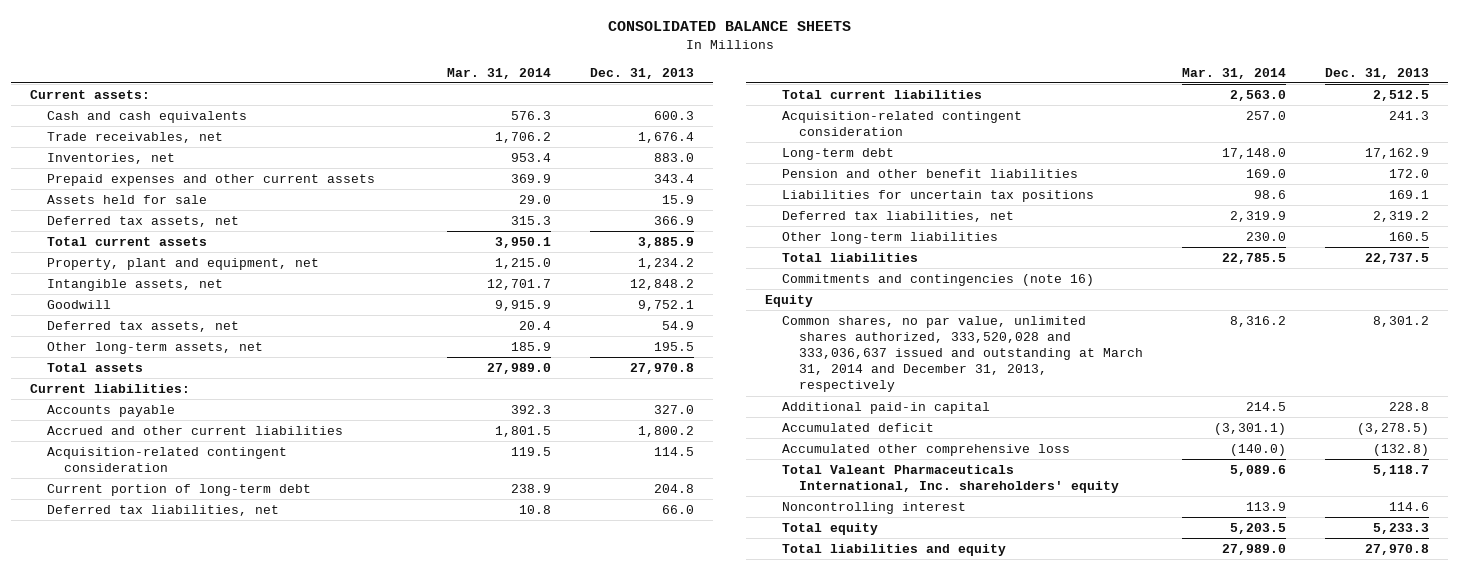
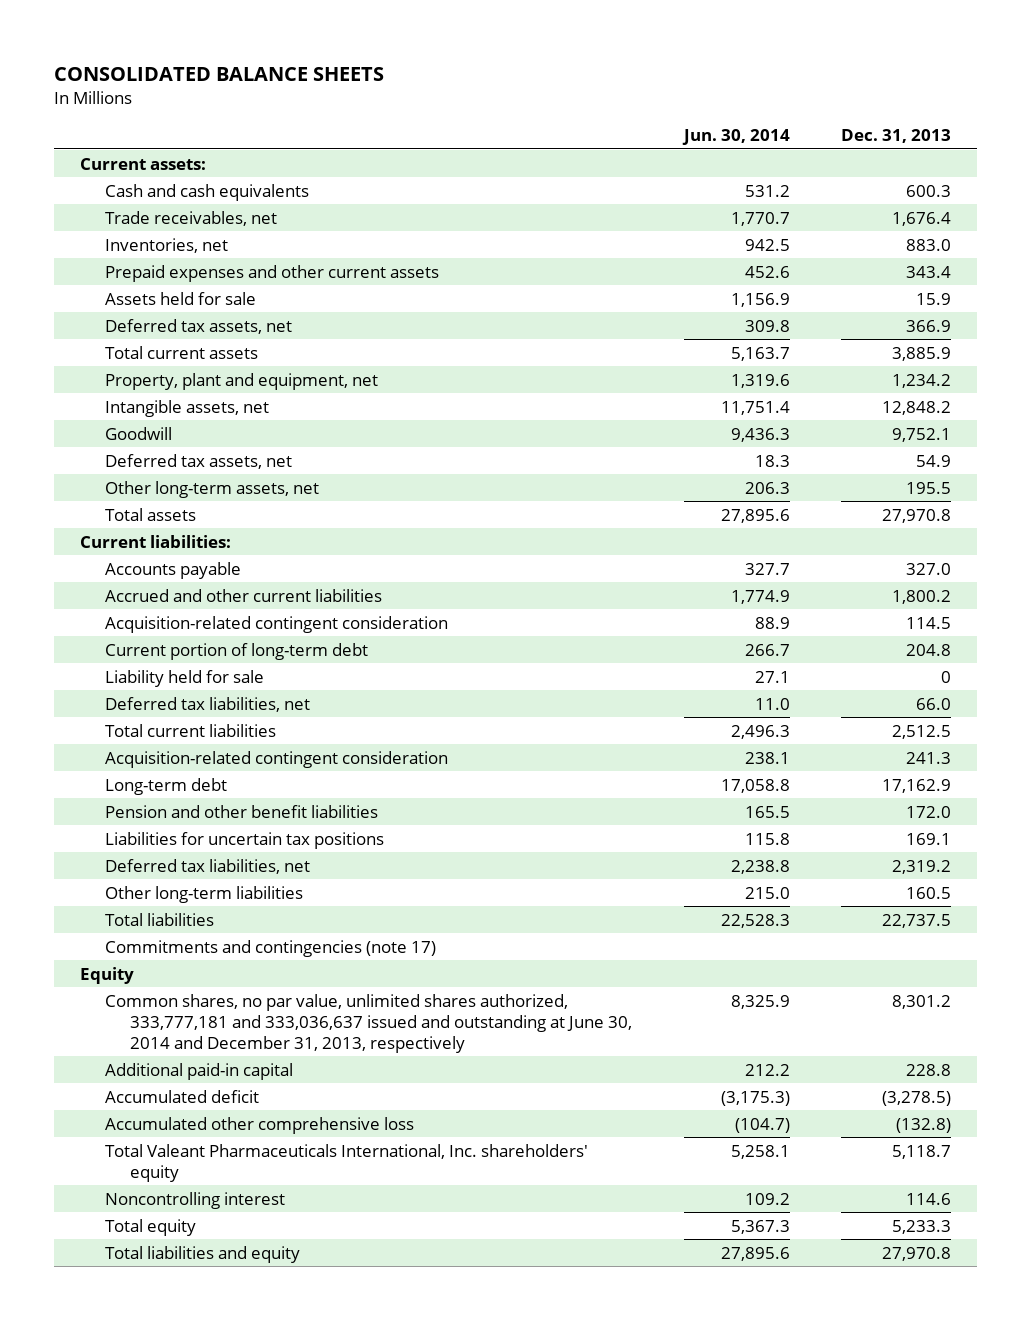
[447,67,552,79] Mar. 31, 2014 -> none
none -> [681,129,790,146] Jun. 30, 2014
none -> [105,669,265,687] Liability held for sale
[782,273,1095,286] Commitments and contingencies (note 16) -> [105,939,437,957] Commitments and contingencies (note 17)
[782,315,1144,393] Common shares, no par value, unlimited shares authorized, 333,520,028 and 333,036,637 issued and outstanding at March 31, 2014 and December 31, 2013, respectively -> [105,993,633,1053] Common shares, no par value, unlimited shares authorized, 333,777,181 and 333,036,637 issued and outstanding at June 30, 2014 and December 31, 2013, respectively

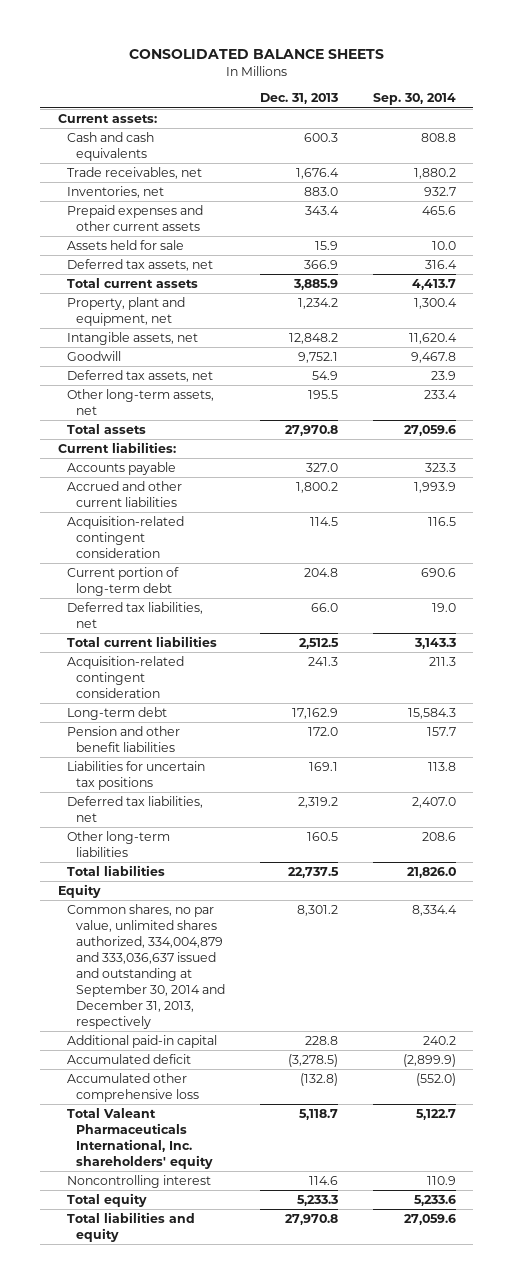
[681,129,790,146] Jun. 30, 2014 -> none
none -> [372,93,456,106] Sep. 30, 2014
[105,669,265,687] Liability held for sale -> none
[105,939,437,957] Commitments and contingencies (note 17) -> none
[105,993,633,1053] Common shares, no par value, unlimited shares authorized, 333,777,181 and 333,036,637 issued and outstanding at June 30, 2014 and December 31, 2013, respectively -> [66,903,225,1030] Common shares, no par value, unlimited shares authorized, 334,004,879 and 333,036,637 issued and outstanding at September 30, 2014 and December 31, 2013, respectively

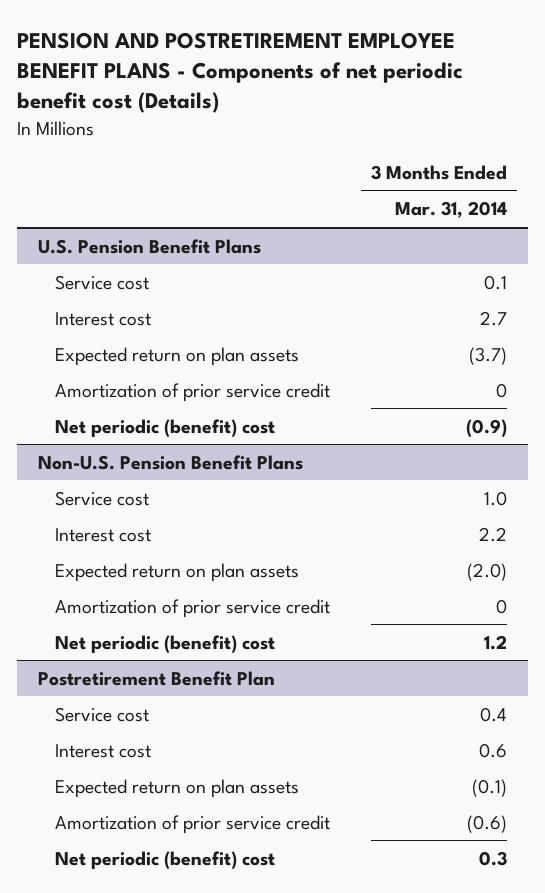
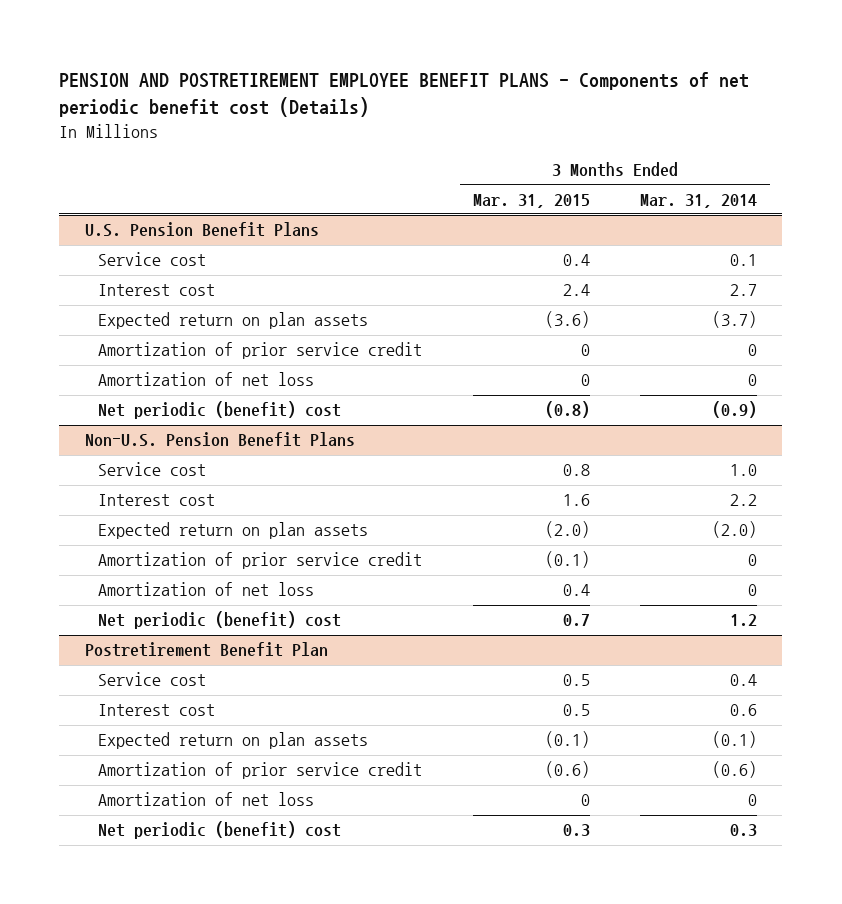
none -> [472,193,590,208] Mar. 31, 2015
none -> [98,372,315,387] Amortization of net loss
none -> [98,582,315,597] Amortization of net loss
none -> [98,792,315,807] Amortization of net loss

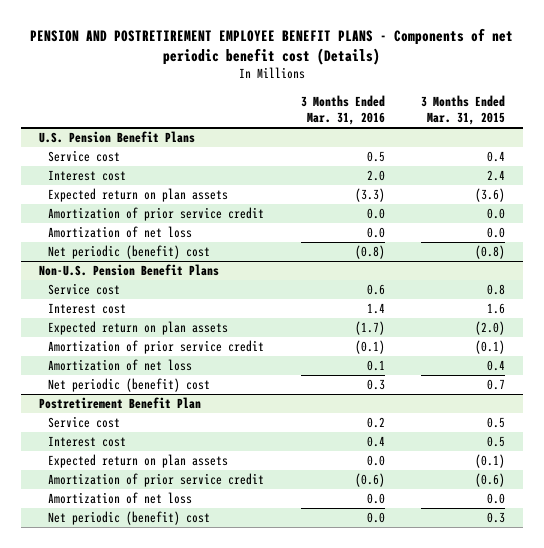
[640,193,758,208] Mar. 31, 2014 -> none
none -> [300,94,385,125] 3 Months Ended Mar. 31, 2016
[580,344,590,357] 0 -> [487,208,506,220] 0.0
[580,374,590,387] 0 -> [487,227,506,239] 0.0
[580,794,590,807] 0 -> [487,493,506,505] 0.0

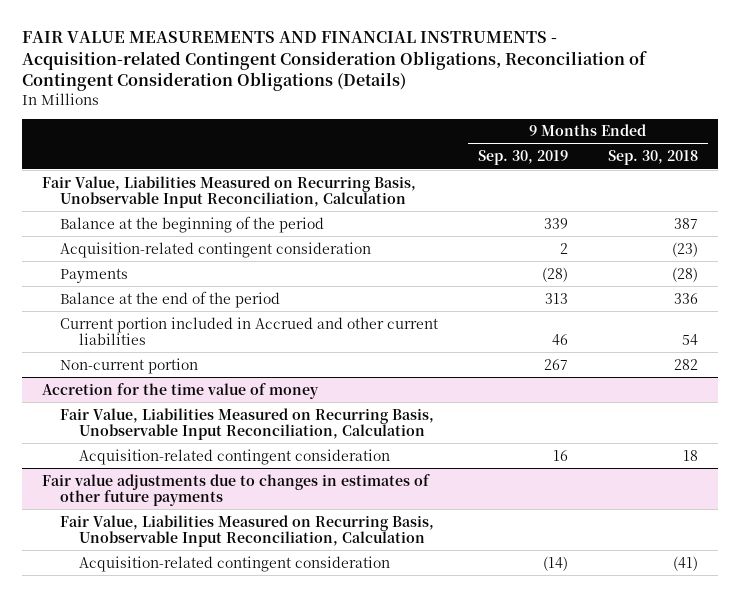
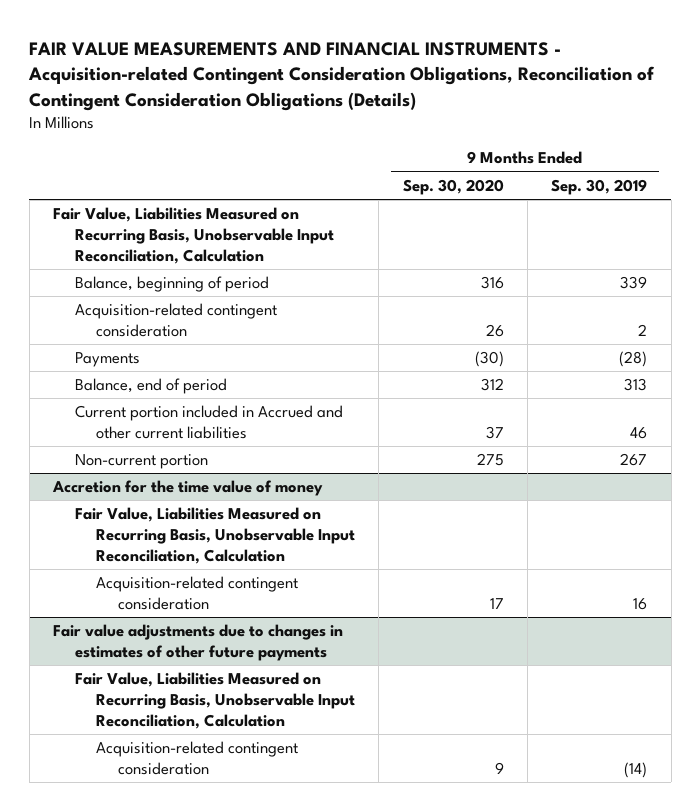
[608,150,699,166] Sep. 30, 2018 -> none
none -> [402,178,504,195] Sep. 30, 2020
[60,215,325,233] Balance at the beginning of the period -> [74,276,269,293] Balance, beginning of period
[60,290,281,308] Balance at the end of the period -> [74,378,227,395] Balance, end of period

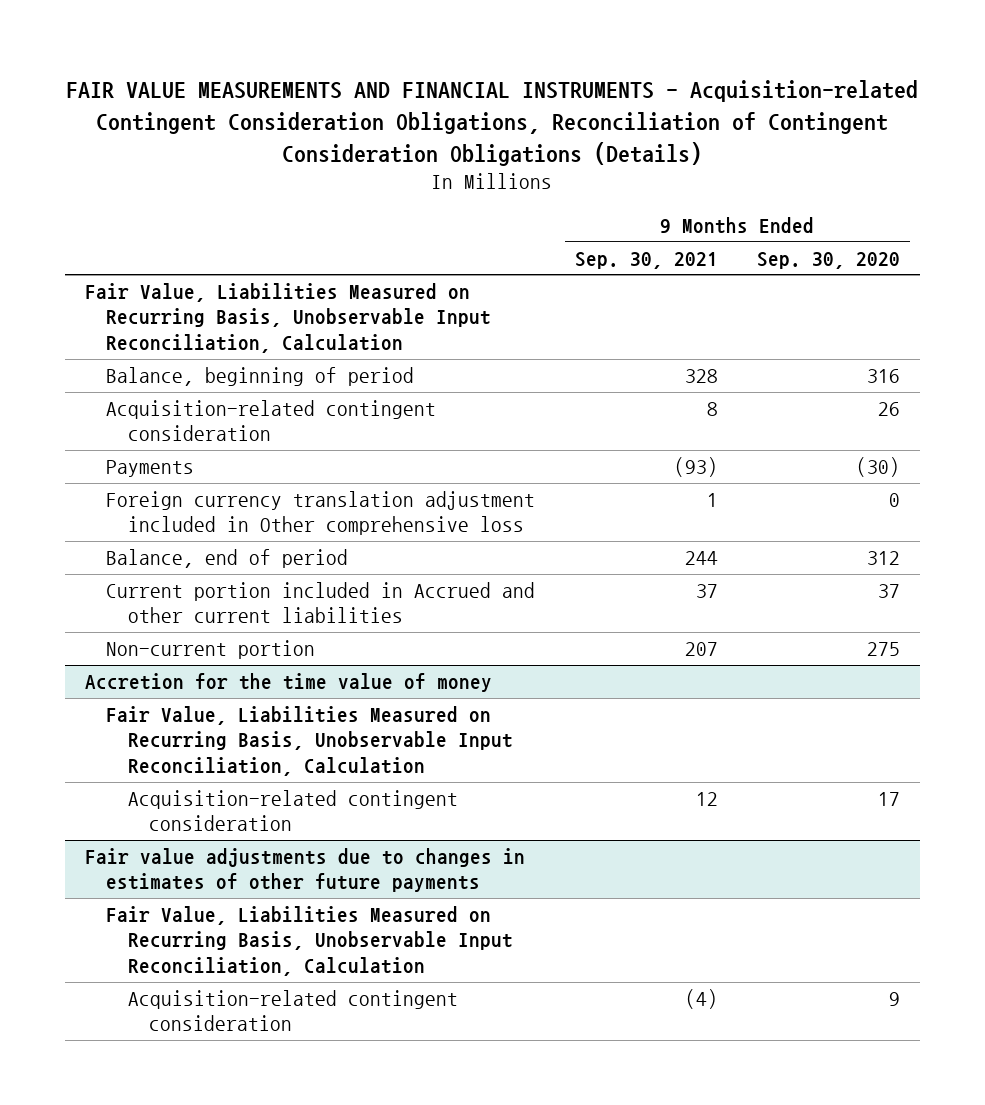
[551,178,648,195] Sep. 30, 2019 -> none
none -> [574,251,718,269] Sep. 30, 2021
none -> [106,490,536,536] Foreign currency translation adjustment included in Other comprehensive loss

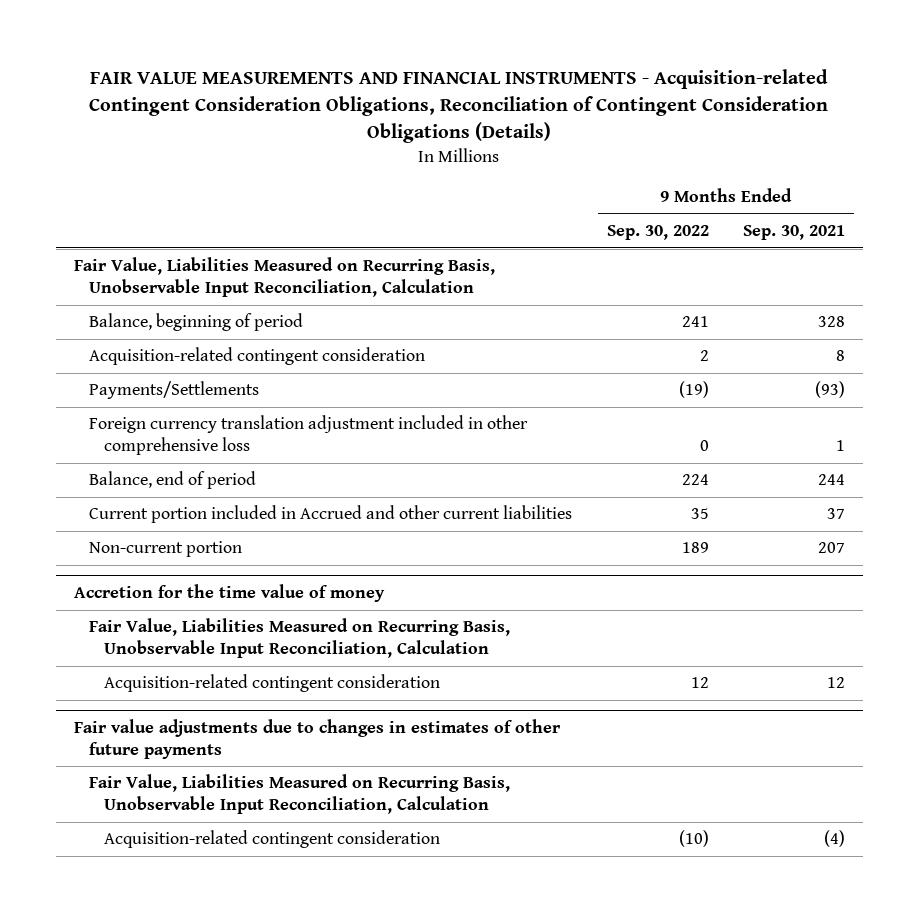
[757,251,901,269] Sep. 30, 2020 -> none
none -> [606,225,709,241] Sep. 30, 2022
[106,459,195,477] Payments -> [88,381,259,400] Payments/Settlements
[106,490,536,536] Foreign currency translation adjustment included in Other comprehensive loss -> [88,415,528,455] Foreign currency translation adjustment included in other comprehensive loss

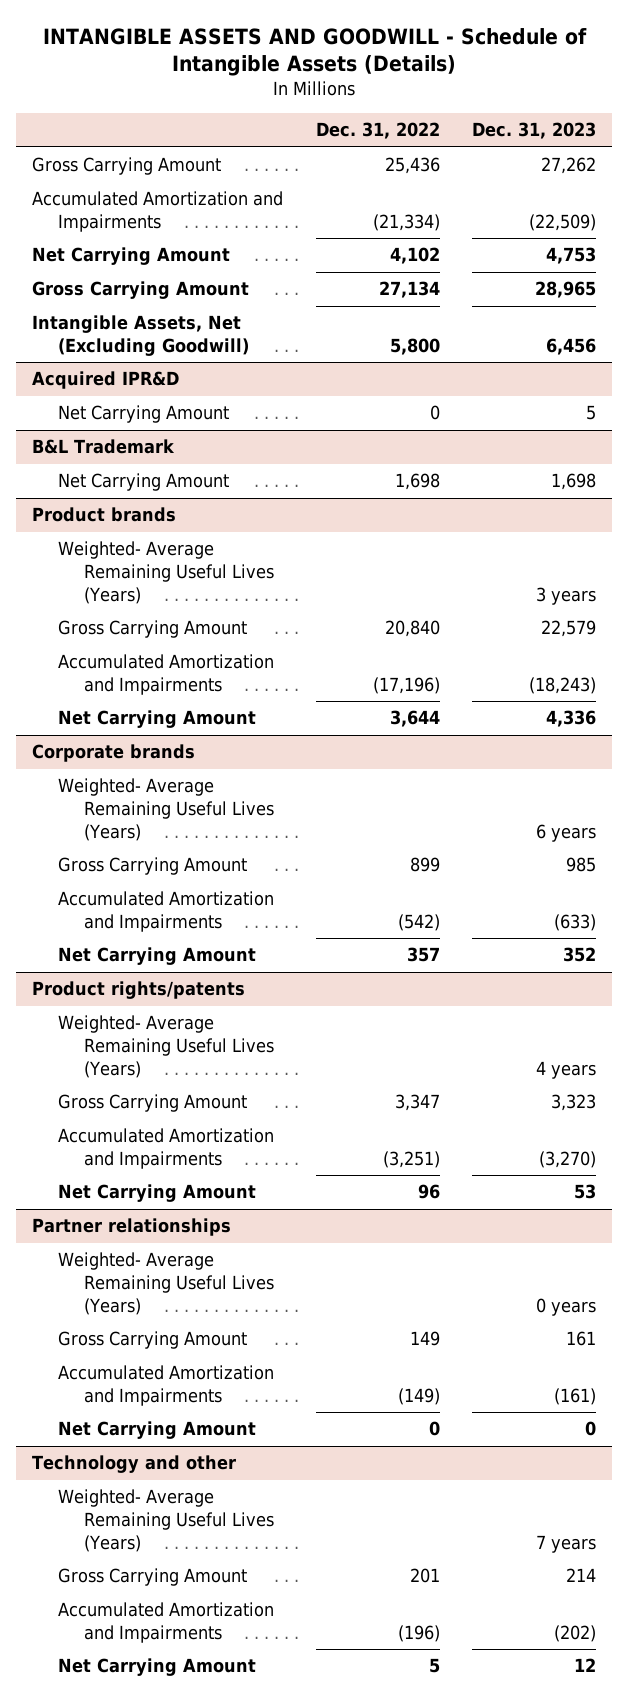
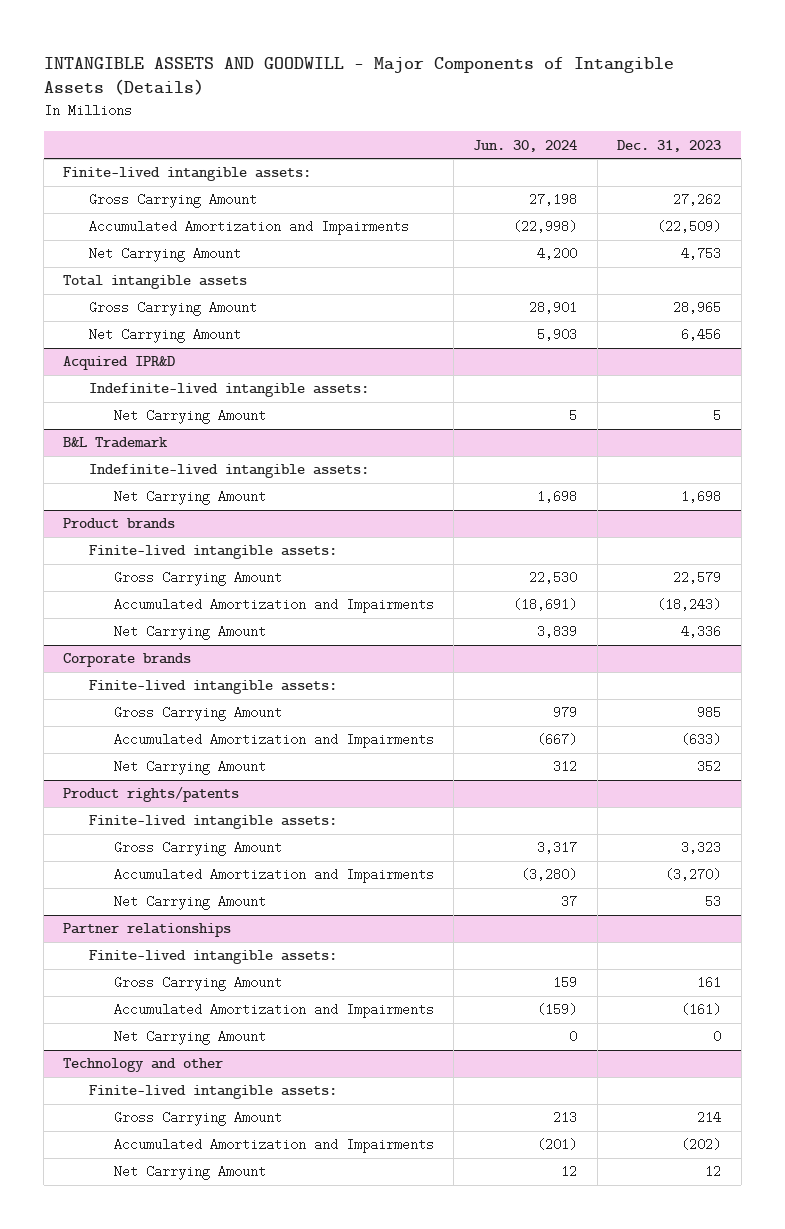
[43,27,588,77] INTANGIBLE ASSETS AND GOODWILL - Schedule of Intangible Assets (Details) -> [43,56,674,96] INTANGIBLE ASSETS AND GOODWILL - Major Components of Intangible Assets (Details)
[315,122,440,140] Dec. 31, 2022 -> none
none -> [473,139,578,152] Jun. 30, 2024
none -> [63,167,312,182] Finite-lived intangible assets:
none -> [63,275,248,290] Total intangible assets
[32,315,250,357] Intangible Assets, Net (Excluding Goodwill) -> [88,328,241,344] Net Carrying Amount
none -> [88,383,369,398] Indefinite-lived intangible assets:
none -> [88,464,369,479] Indefinite-lived intangible assets:
[58,541,274,605] Weighted- Average Remaining Useful Lives (Years) -> none
none -> [88,545,337,560] Finite-lived intangible assets:
[58,778,274,842] Weighted- Average Remaining Useful Lives (Years) -> none
none -> [88,680,337,695] Finite-lived intangible assets:
[58,1015,274,1079] Weighted- Average Remaining Useful Lives (Years) -> none
none -> [88,815,337,830] Finite-lived intangible assets:
[58,1252,274,1316] Weighted- Average Remaining Useful Lives (Years) -> none
none -> [88,950,337,965] Finite-lived intangible assets:
[58,1489,274,1553] Weighted- Average Remaining Useful Lives (Years) -> none
none -> [88,1085,337,1100] Finite-lived intangible assets:

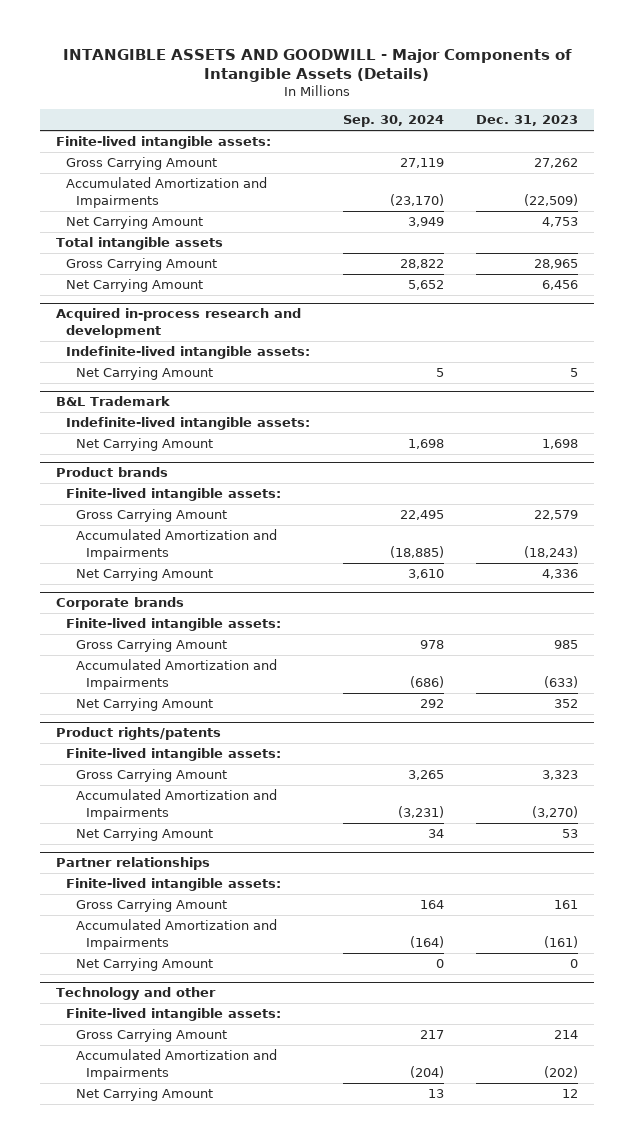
[473,139,578,152] Jun. 30, 2024 -> none
none -> [342,114,444,127] Sep. 30, 2024
[63,356,176,371] Acquired IPR&D -> [56,308,302,338] Acquired in-process research and development

